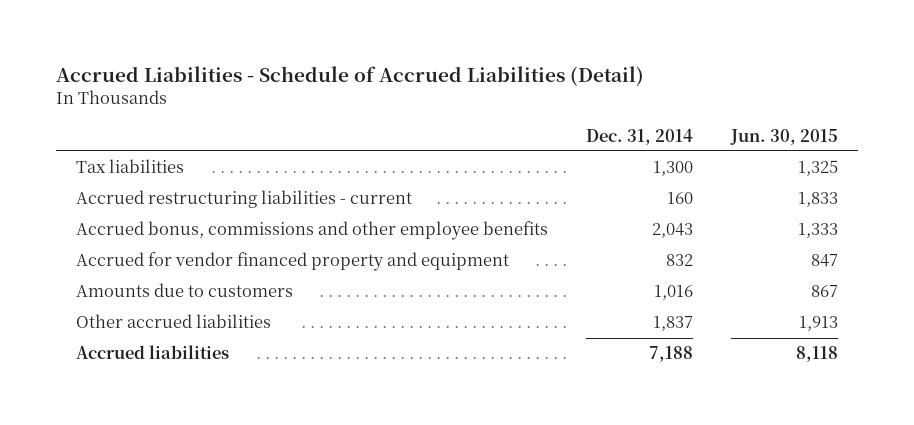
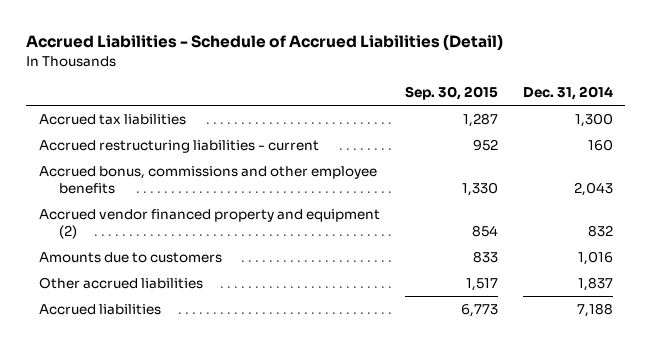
[730,128,839,145] Jun. 30, 2015 -> none
none -> [404,86,498,101] Sep. 30, 2015
[75,159,184,174] Tax liabilities -> [38,114,186,126] Accrued tax liabilities
[75,252,509,272] Accrued for vendor financed property and equipment -> [38,209,380,239] Accrued vendor financed property and equipment (2)

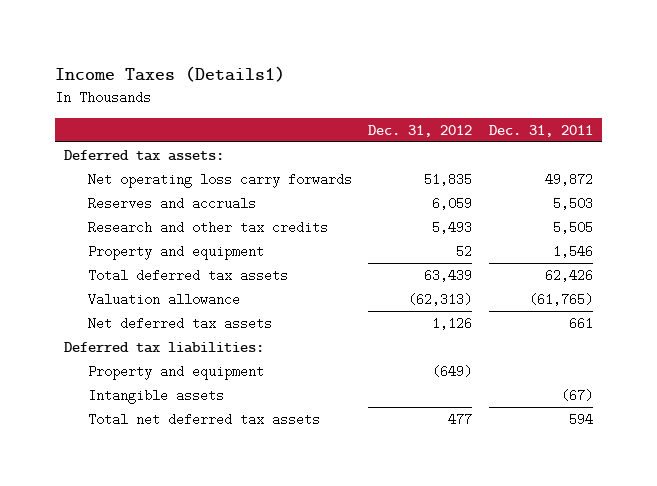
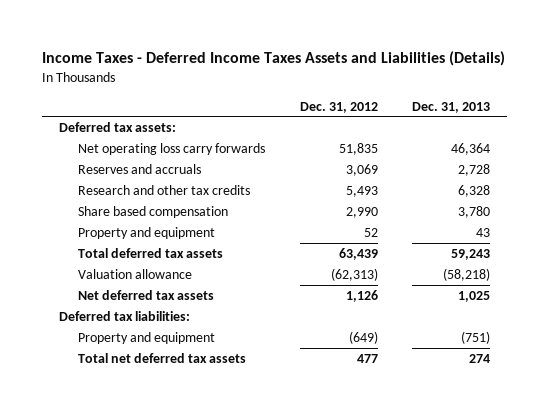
[55,66,286,83] Income Taxes (Details1) -> [41,51,505,67] Income Taxes - Deferred Income Taxes Assets and Liabilities (Details)
[489,124,594,137] Dec. 31, 2011 -> none
none -> [411,101,490,113] Dec. 31, 2013
[432,196,473,210] 6,059 -> [345,163,378,176] 3,069
none -> [78,205,229,218] Share based compensation
[87,388,224,404] Intangible assets -> none

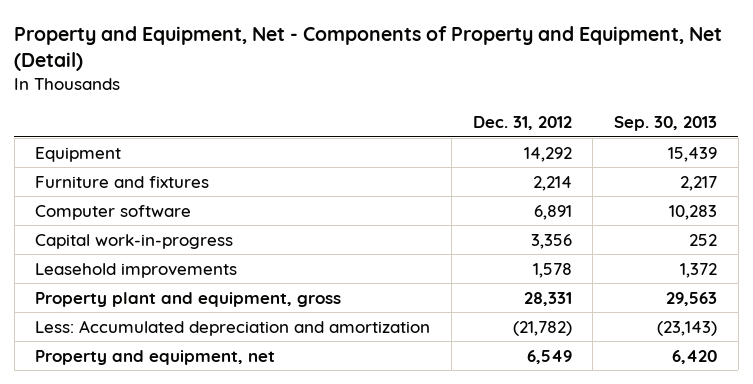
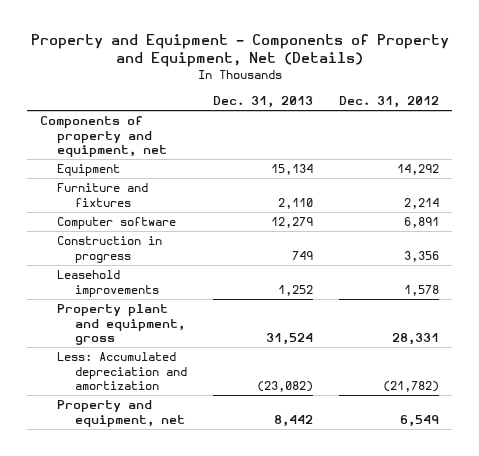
[14,25,723,72] Property and Equipment, Net - Components of Property and Equipment, Net (Detail) -> [30,34,449,68] Property and Equipment - Components of Property and Equipment, Net (Details)
[614,116,718,132] Sep. 30, 2013 -> none
none -> [213,96,314,109] Dec. 31, 2013
none -> [39,116,168,158] Components of property and equipment, net
[35,233,234,249] Capital work-in-progress -> [57,236,163,263] Construction in progress

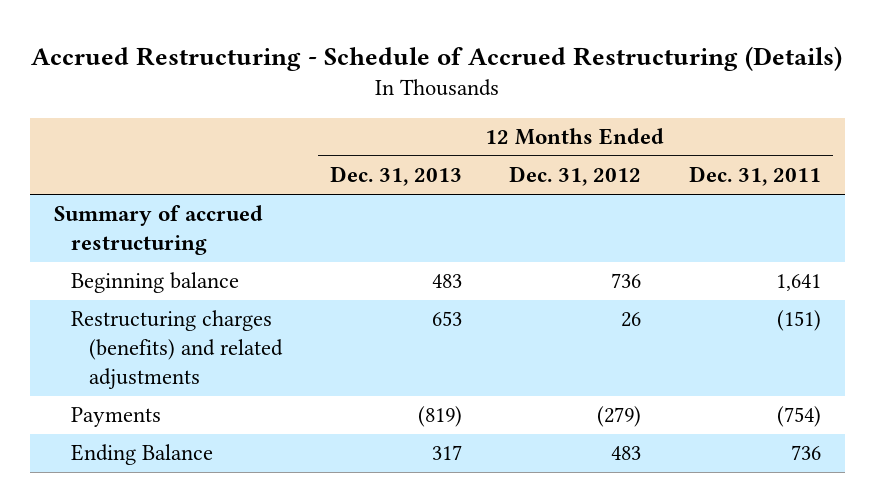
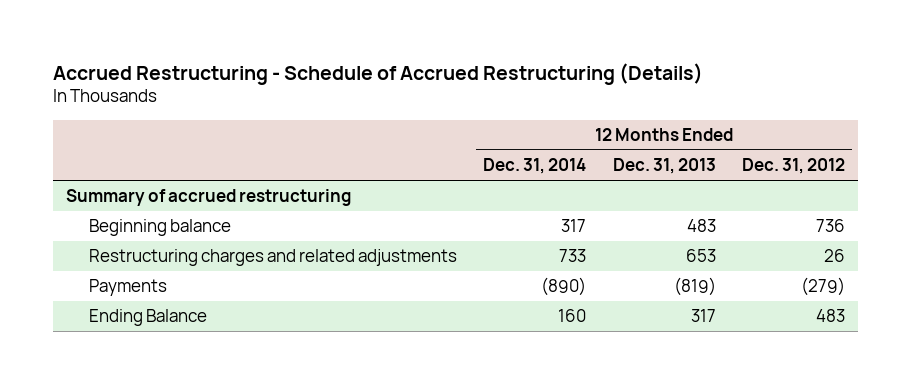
[688,166,821,187] Dec. 31, 2011 -> none
none -> [483,158,587,175] Dec. 31, 2014
[71,310,284,390] Restructuring charges (benefits) and related adjustments -> [88,249,457,267] Restructuring charges and related adjustments

